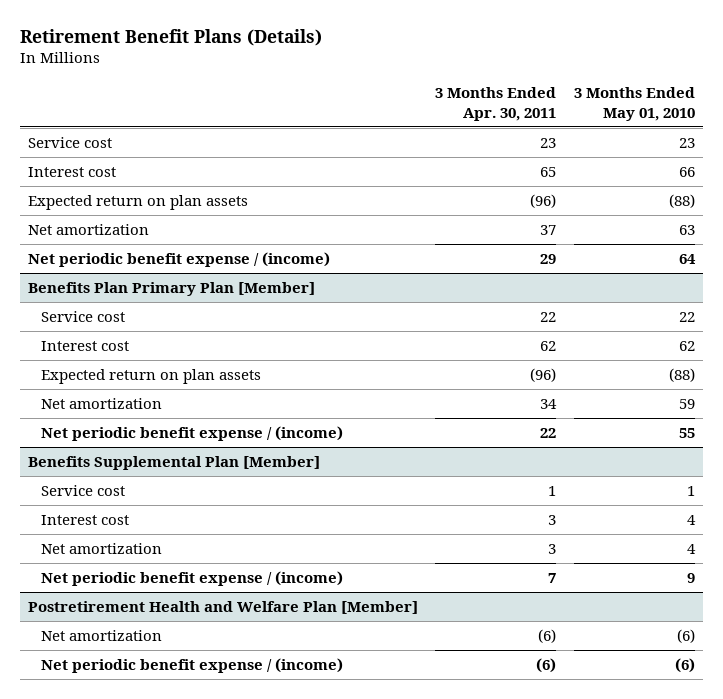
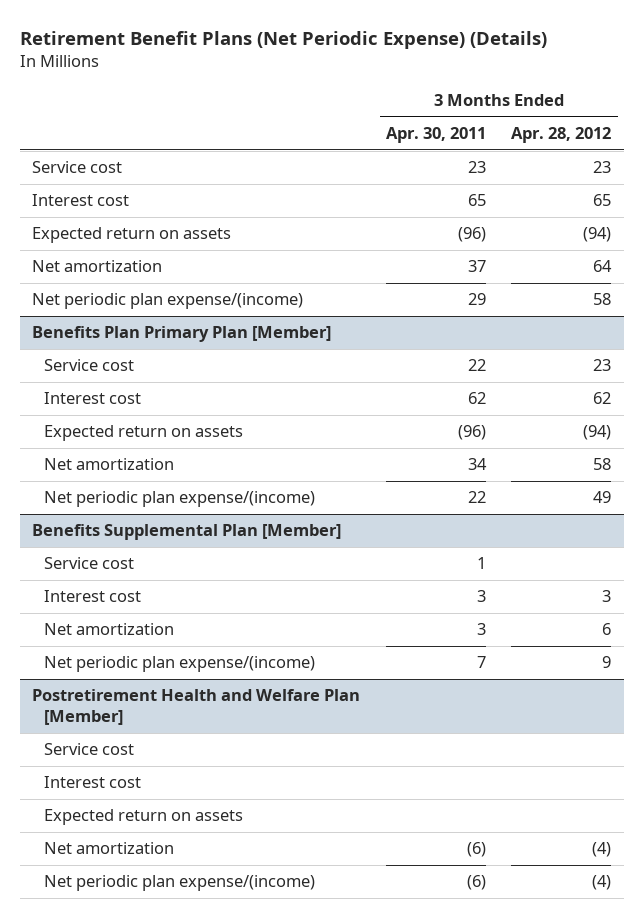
[19,29,322,47] Retirement Benefit Plans (Details) -> [19,31,547,50] Retirement Benefit Plans (Net Periodic Expense) (Details)
[573,87,695,121] 3 Months Ended May 01, 2010 -> none
none -> [511,126,612,143] Apr. 28, 2012
[28,194,249,210] Expected return on plan assets -> [32,227,232,244] Expected return on assets
[28,251,331,267] Net periodic benefit expense / (income) -> [32,293,304,310] Net periodic plan expense/(income)
[40,368,261,384] Expected return on plan assets -> [44,425,244,442] Expected return on assets
[40,425,343,441] Net periodic benefit expense / (income) -> [44,491,316,508] Net periodic plan expense/(income)
[40,570,343,586] Net periodic benefit expense / (income) -> [44,656,316,673] Net periodic plan expense/(income)
none -> [44,743,135,756] Service cost
none -> [44,776,142,789] Interest cost
none -> [44,809,244,826] Expected return on assets
[40,657,343,673] Net periodic benefit expense / (income) -> [44,875,316,892] Net periodic plan expense/(income)

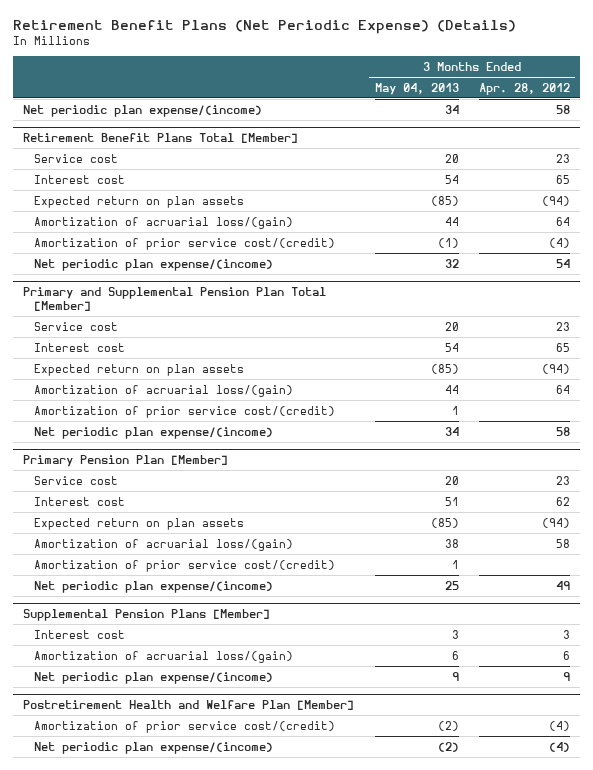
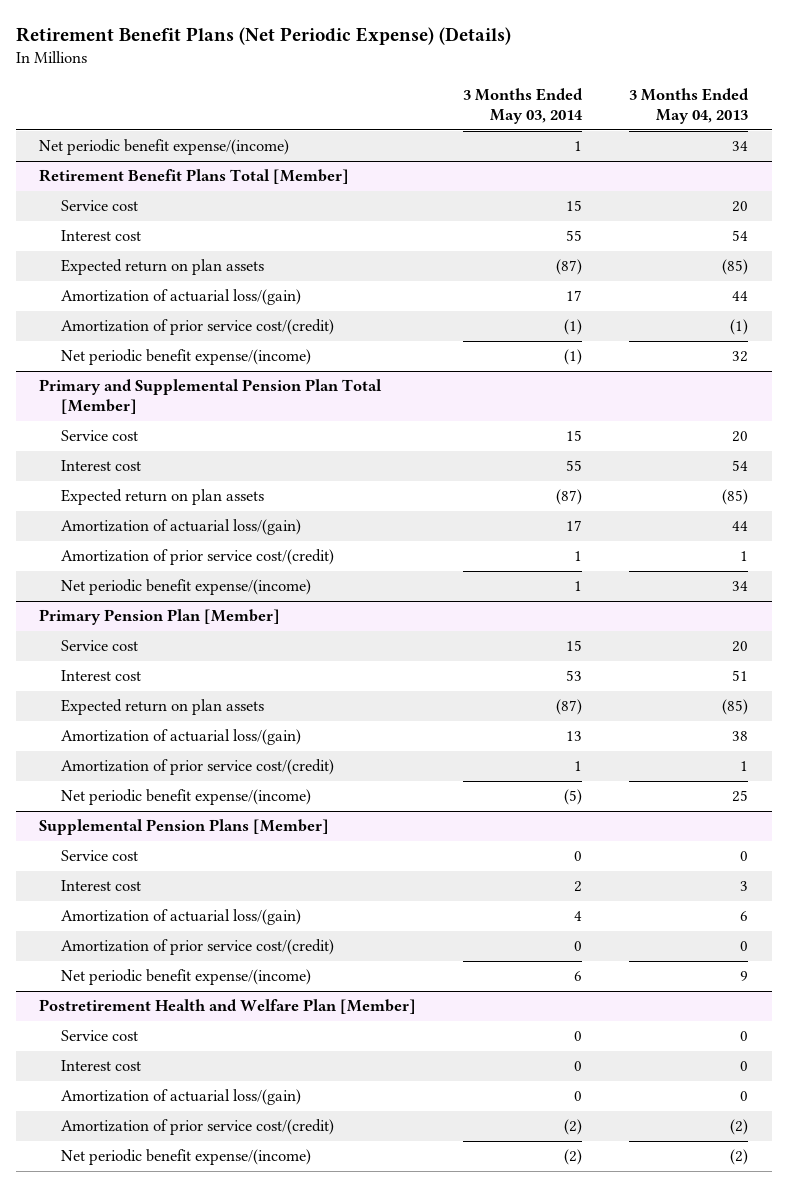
[479,82,571,95] Apr. 28, 2012 -> none
none -> [463,88,584,124] 3 Months Ended May 03, 2014
[23,104,263,117] Net periodic plan expense/(income) -> [39,139,290,156] Net periodic benefit expense/(income)
[34,216,294,229] Amortization of acruarial loss/(gain) -> [61,289,302,306] Amortization of actuarial loss/(gain)
[34,258,274,271] Net periodic plan expense/(income) -> [61,349,312,366] Net periodic benefit expense/(income)
[34,384,294,397] Amortization of acruarial loss/(gain) -> [61,519,302,536] Amortization of actuarial loss/(gain)
[34,426,274,439] Net periodic plan expense/(income) -> [61,579,312,596] Net periodic benefit expense/(income)
[34,538,294,551] Amortization of acruarial loss/(gain) -> [61,729,302,746] Amortization of actuarial loss/(gain)
[34,580,274,593] Net periodic plan expense/(income) -> [61,789,312,806] Net periodic benefit expense/(income)
none -> [61,850,139,862] Service cost
[34,650,294,663] Amortization of acruarial loss/(gain) -> [61,909,302,926] Amortization of actuarial loss/(gain)
none -> [61,939,335,956] Amortization of prior service cost/(credit)
[34,671,274,684] Net periodic plan expense/(income) -> [61,969,312,986] Net periodic benefit expense/(income)
none -> [61,1030,139,1042] Service cost
none -> [61,1060,142,1072] Interest cost
none -> [61,1089,302,1106] Amortization of actuarial loss/(gain)
[34,741,274,754] Net periodic plan expense/(income) -> [61,1149,312,1166] Net periodic benefit expense/(income)

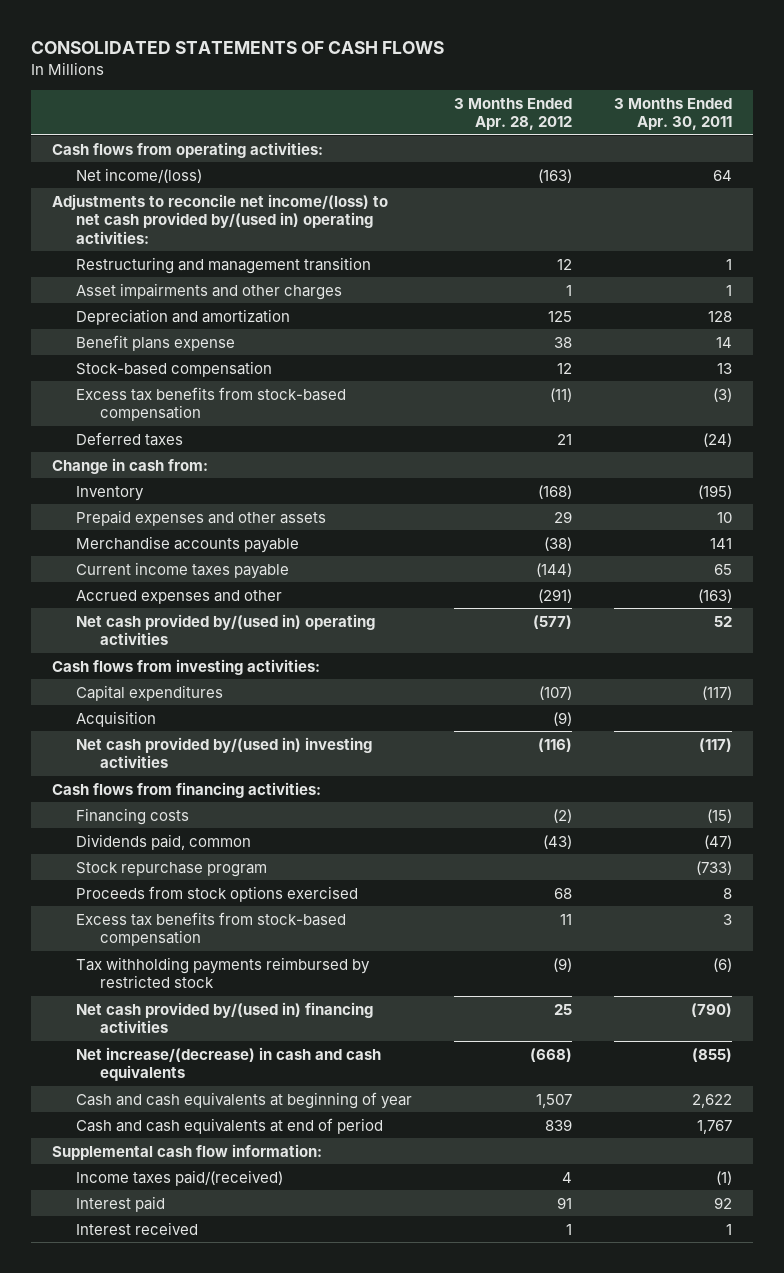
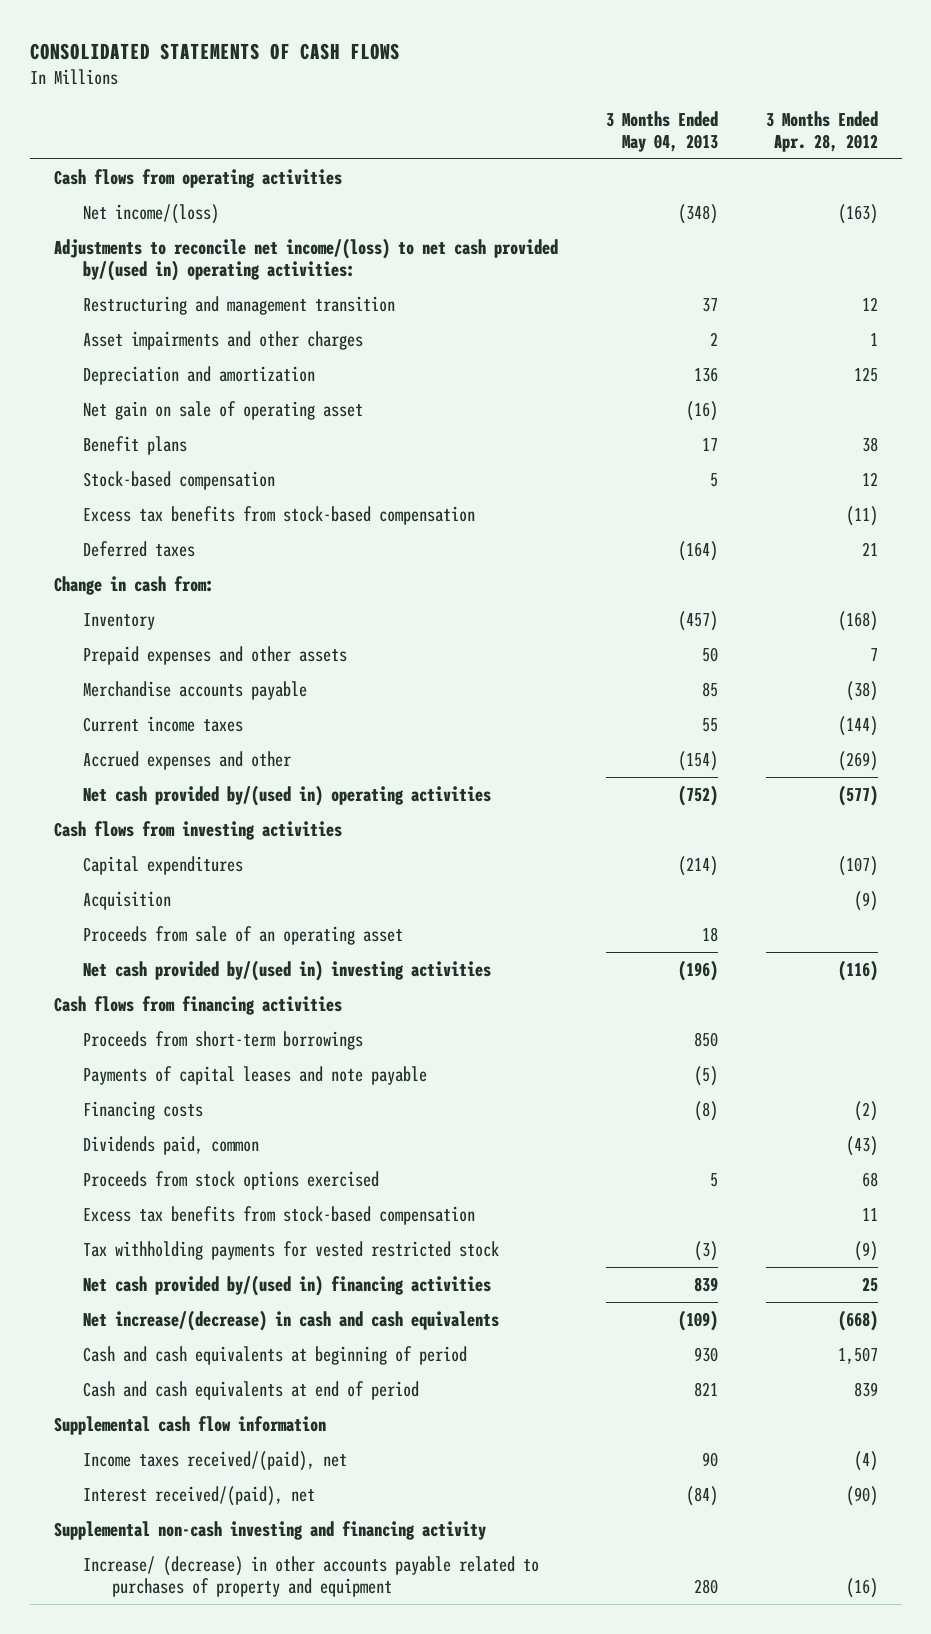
[614,97,733,131] 3 Months Ended Apr. 30, 2011 -> none
none -> [605,111,718,152] 3 Months Ended May 04, 2013
[51,141,323,158] Cash flows from operating activities: -> [53,169,342,189] Cash flows from operating activities
none -> [82,401,363,421] Net gain on sale of operating asset
[75,334,235,351] Benefit plans expense -> [82,436,187,456] Benefit plans
[554,510,573,523] 29 -> [869,648,878,662] 7
[75,561,289,579] Current income taxes payable -> [82,716,243,733] Current income taxes
[538,588,573,603] (291) -> [837,751,878,772] (269)
[51,658,320,675] Cash flows from investing activities: -> [53,821,342,841] Cash flows from investing activities
none -> [82,926,403,946] Proceeds from sale of an operating asset
[51,781,321,798] Cash flows from financing activities: -> [53,996,342,1016] Cash flows from financing activities
none -> [82,1031,363,1051] Proceeds from short-term borrowings
none -> [82,1066,427,1086] Payments of capital leases and note payable
[75,861,267,877] Stock repurchase program -> none
[75,956,370,989] Tax withholding payments reimbursed by restricted stock -> [82,1241,499,1261] Tax withholding payments for vested restricted stock
[75,1091,412,1109] Cash and cash equivalents at beginning of year -> [82,1346,467,1366] Cash and cash equivalents at beginning of period
[75,1221,198,1235] Interest received -> none
[51,1143,322,1160] Supplemental cash flow information: -> [53,1416,326,1436] Supplemental cash flow information
[75,1169,283,1186] Income taxes paid/(received) -> [82,1451,347,1472] Income taxes received/(paid), net
[562,1171,573,1183] 4 -> [853,1451,878,1472] (4)
[75,1195,165,1212] Interest paid -> [82,1486,315,1507] Interest received/(paid), net
[557,1196,573,1209] 91 -> [845,1486,878,1507] (90)
none -> [53,1521,486,1541] Supplemental non-cash investing and financing activity
none -> [82,1556,539,1597] Increase/ (decrease) in other accounts payable related to purchases of property and equipment

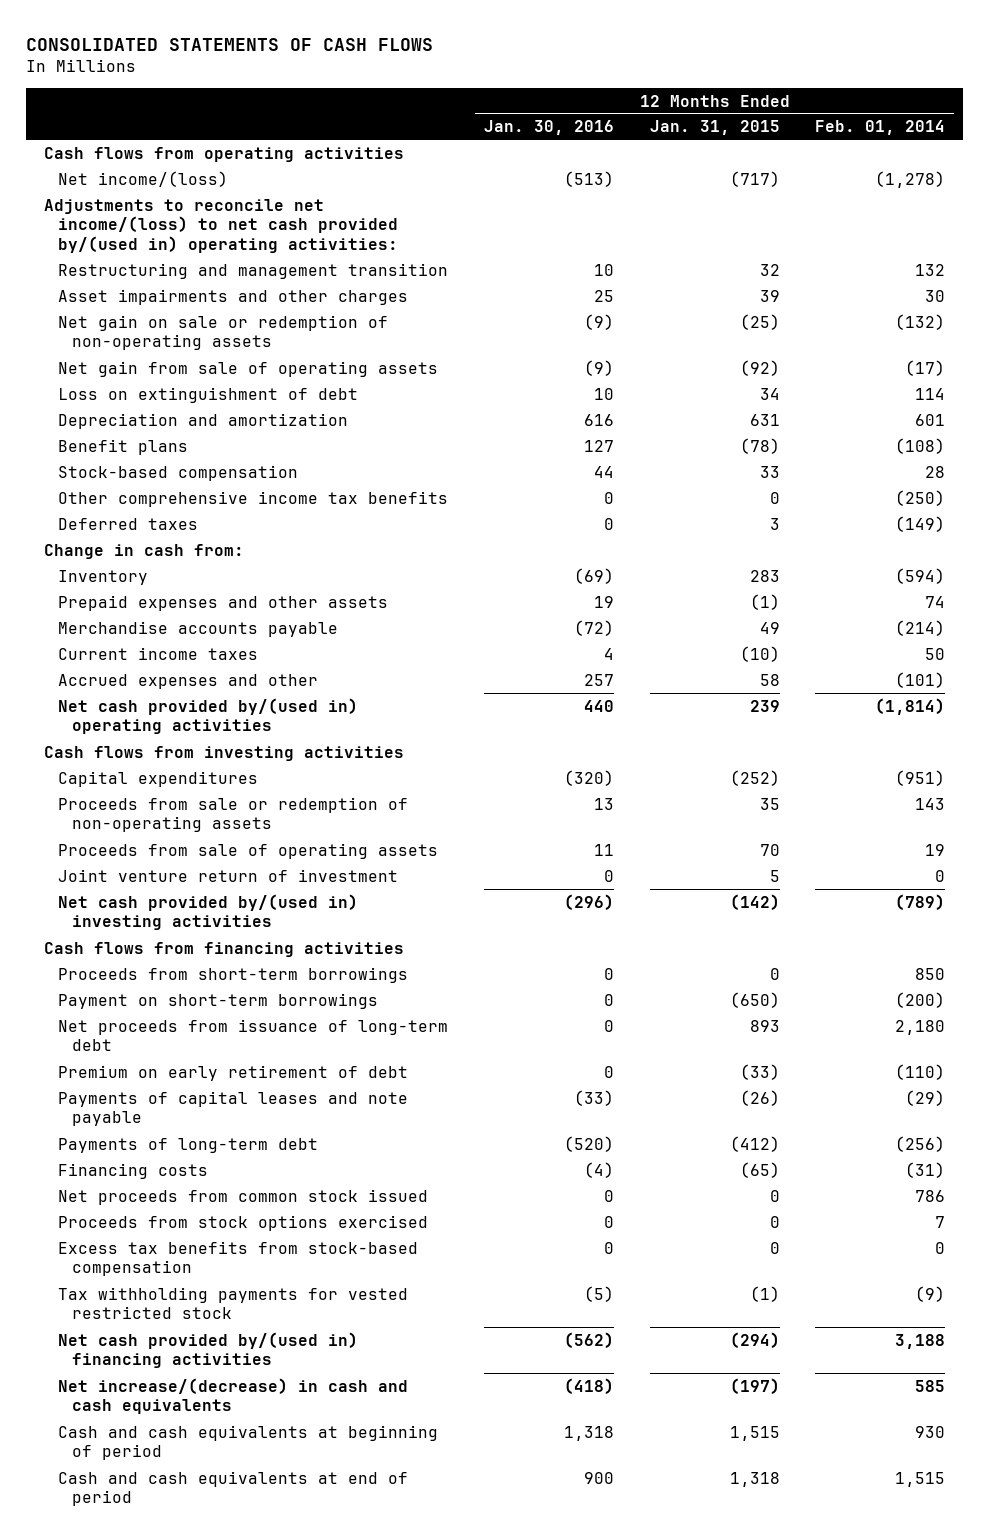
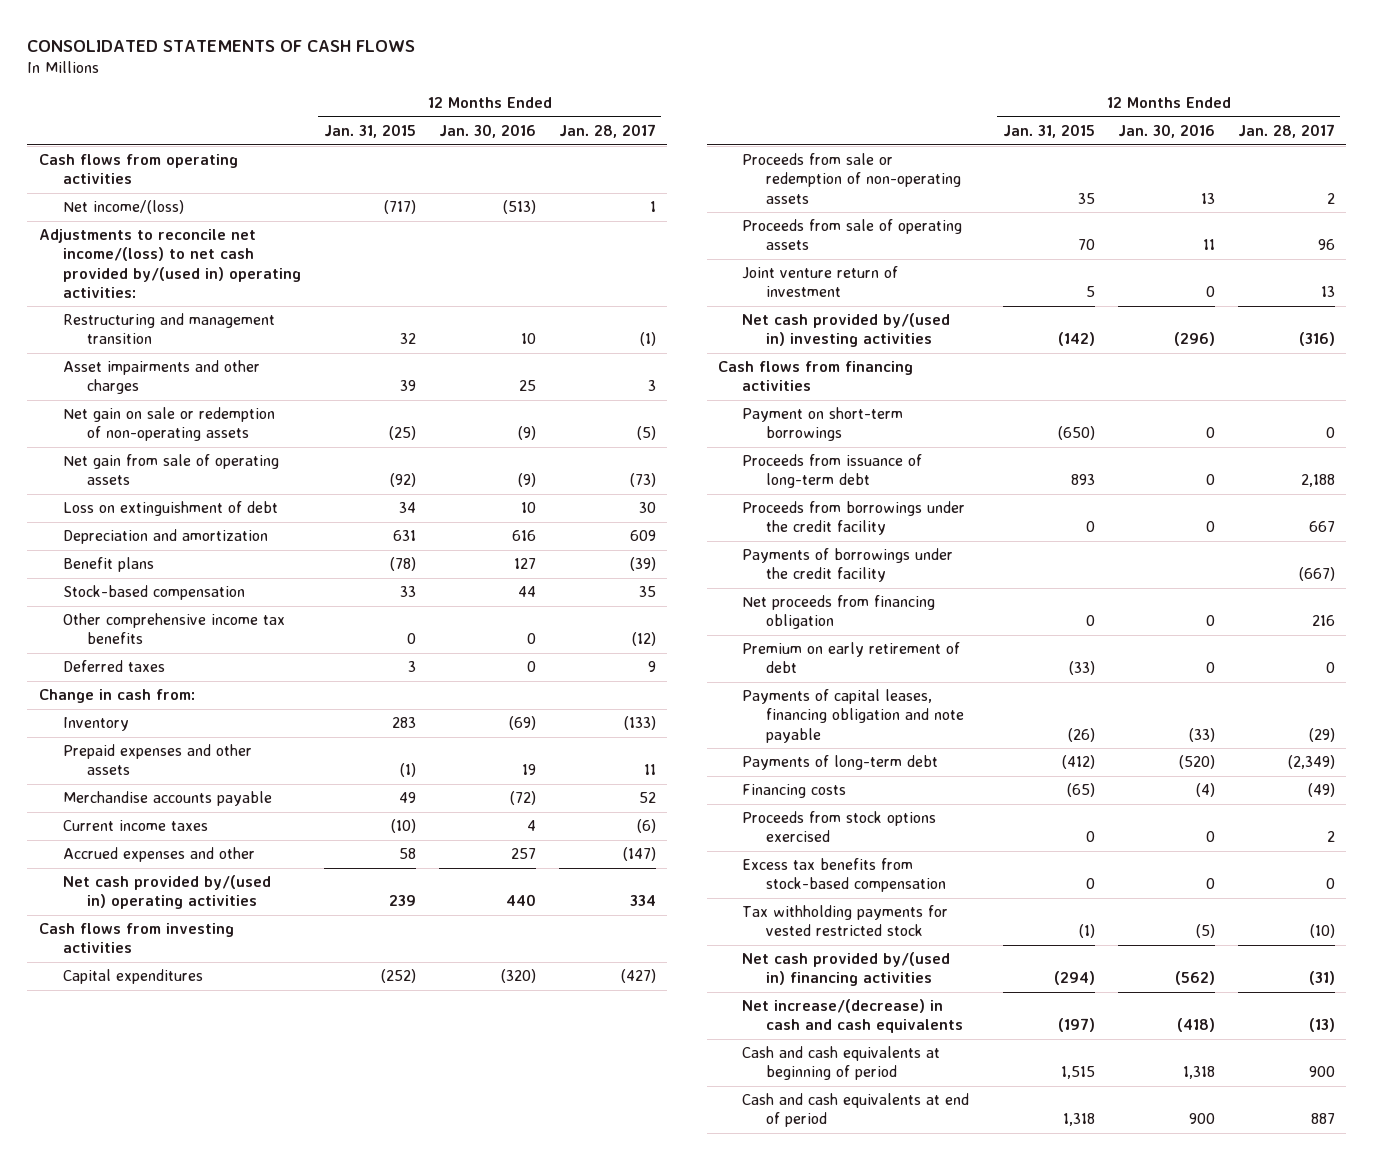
[815,120,946,136] Feb. 01, 2014 -> none
none -> [558,124,656,139] Jan. 28, 2017
[57,966,408,983] Proceeds from short-term borrowings -> none
[57,1018,448,1052] Net proceeds from issuance of long-term debt -> [741,454,922,489] Proceeds from issuance of long-term debt
none -> [741,501,965,536] Proceeds from borrowings under the credit facility
none -> [741,548,953,583] Payments of borrowings under the credit facility
none -> [741,595,935,630] Net proceeds from financing obligation
[57,1090,408,1127] Payments of capital leases and note payable -> [741,689,964,743] Payments of capital leases, financing obligation and note payable
[57,1188,428,1205] Net proceeds from common stock issued -> none

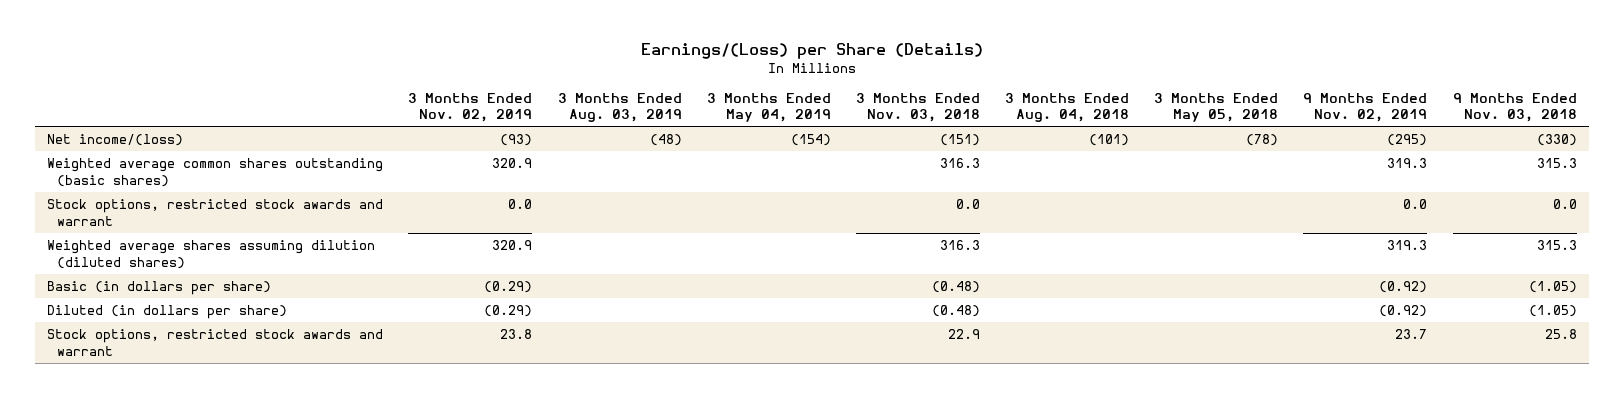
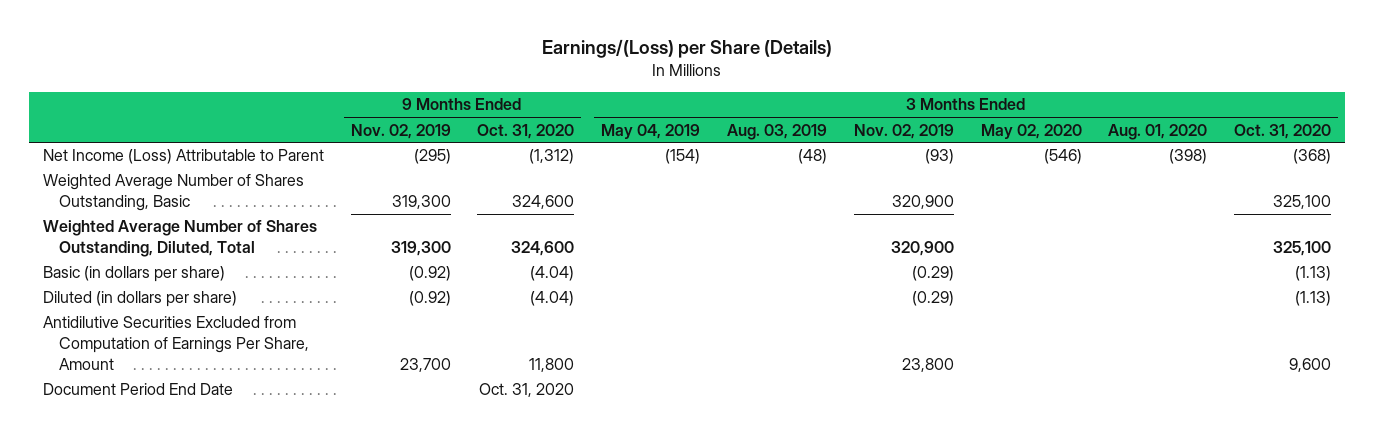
[855,92,980,123] 3 Months Ended Nov. 03, 2018 -> none
[1005,92,1130,123] 3 Months Ended Aug. 04, 2018 -> none
[1154,92,1279,123] 3 Months Ended May 05, 2018 -> none
[1452,92,1577,123] 9 Months Ended Nov. 03, 2018 -> none
none -> [477,123,575,139] Oct. 31, 2020
none -> [980,123,1082,139] May 02, 2020
none -> [1108,123,1208,140] Aug. 01, 2020
none -> [1234,123,1332,139] Oct. 31, 2020
[47,198,384,226] Stock options, restricted stock awards and warrant -> none
[47,133,184,146] Net income/(loss) -> [42,149,324,165] Net Income (Loss) Attributable to Parent
[47,157,384,187] Weighted average common shares outstanding (basic shares) -> [42,174,304,212] Weighted Average Number of Shares Outstanding, Basic
[492,157,533,168] 320.9 -> [891,195,954,210] 320,900
[1387,157,1428,168] 319.3 -> [391,195,451,210] 319,300
[47,239,376,269] Weighted average shares assuming dilution (diluted shares) -> [42,220,317,258] Weighted Average Number of Shares Outstanding, Diluted, Total
[492,239,533,250] 320.9 -> [890,241,954,257] 320,900
[1387,239,1428,250] 319.3 -> [390,241,451,257] 319,300
[47,328,384,356] Stock options, restricted stock awards and warrant -> none
none -> [42,316,309,371] Antidilutive Securities Excluded from Computation of Earnings Per Share, Amount
none -> [42,383,233,396] Document Period End Date

